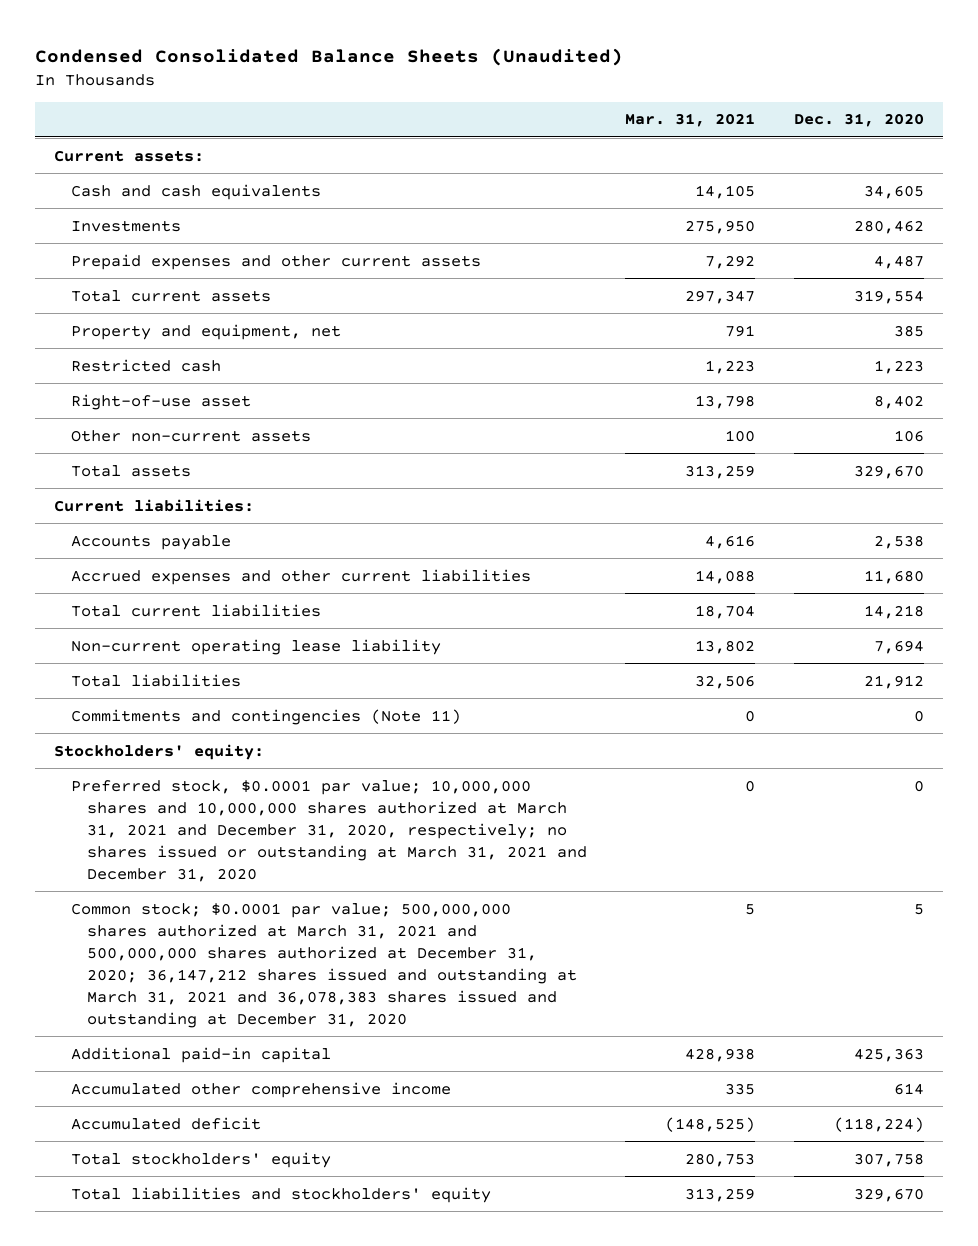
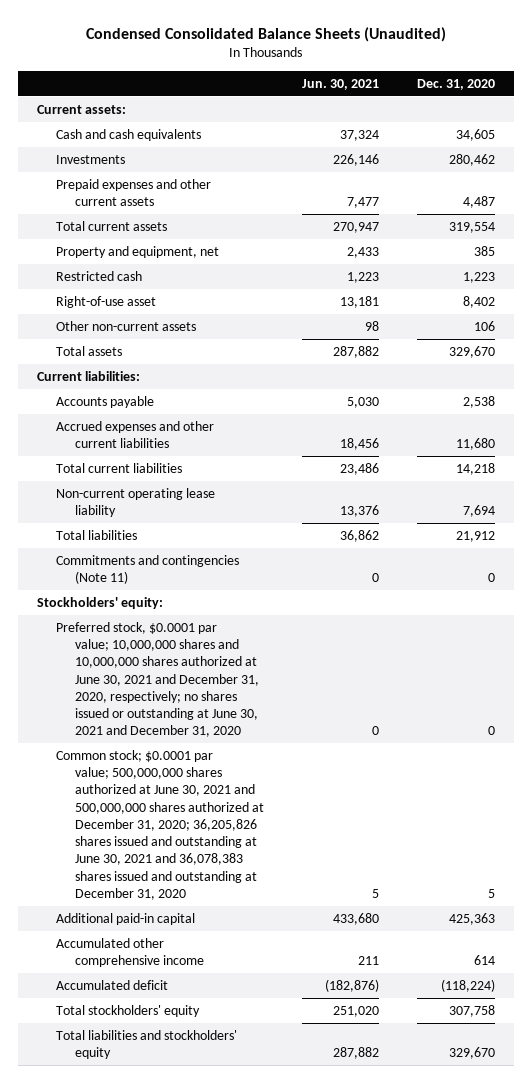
[625,113,756,128] Mar. 31, 2021 -> none
none -> [301,78,379,90] Jun. 30, 2021
[70,779,588,882] Preferred stock, $0.0001 par value; 10,000,000 shares and 10,000,000 shares authorized at March 31, 2021 and December 31, 2020, respectively; no shares issued or outstanding at March 31, 2021 and December 31, 2020 -> [55,621,260,738] Preferred stock, $0.0001 par value; 10,000,000 shares and 10,000,000 shares authorized at June 30, 2021 and December 31, 2020, respectively; no shares issued or outstanding at June 30, 2021 and December 31, 2020
[70,902,578,1028] Common stock; $0.0001 par value; 500,000,000 shares authorized at March 31, 2021 and 500,000,000 shares authorized at December 31, 2020; 36,147,212 shares issued and outstanding at March 31, 2021 and 36,078,383 shares issued and outstanding at December 31, 2020 -> [55,749,265,900] Common stock; $0.0001 par value; 500,000,000 shares authorized at June 30, 2021 and 500,000,000 shares authorized at December 31, 2020; 36,205,826 shares issued and outstanding at June 30, 2021 and 36,078,383 shares issued and outstanding at December 31, 2020

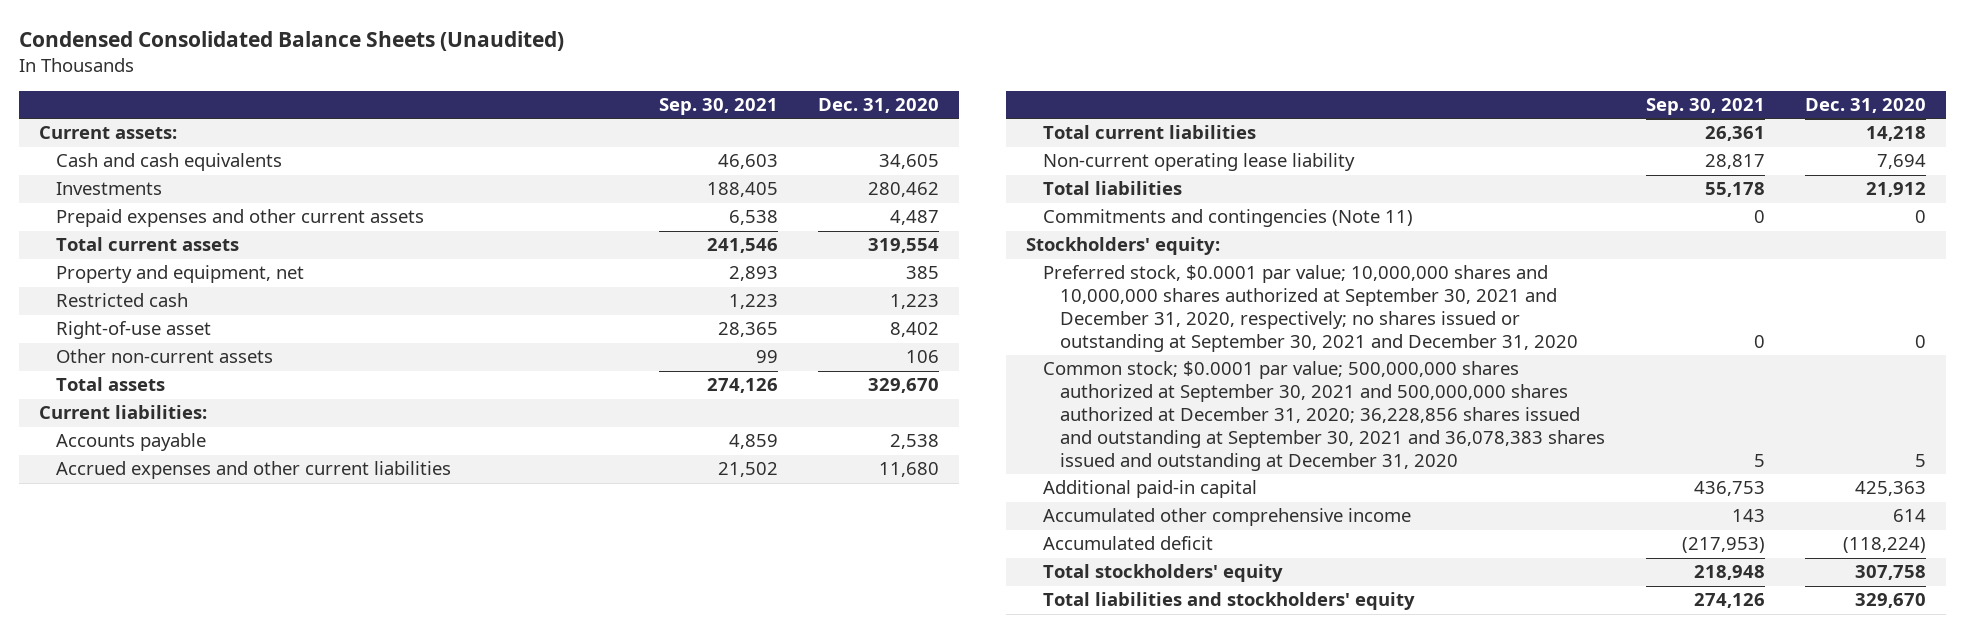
[301,78,379,90] Jun. 30, 2021 -> none
none -> [658,98,778,116] Sep. 30, 2021
[55,621,260,738] Preferred stock, $0.0001 par value; 10,000,000 shares and 10,000,000 shares authorized at June 30, 2021 and December 31, 2020, respectively; no shares issued or outstanding at June 30, 2021 and December 31, 2020 -> [1043,265,1579,353] Preferred stock, $0.0001 par value; 10,000,000 shares and 10,000,000 shares authorized at September 30, 2021 and December 31, 2020, respectively; no shares issued or outstanding at September 30, 2021 and December 31, 2020
[55,749,265,900] Common stock; $0.0001 par value; 500,000,000 shares authorized at June 30, 2021 and 500,000,000 shares authorized at December 31, 2020; 36,205,826 shares issued and outstanding at June 30, 2021 and 36,078,383 shares issued and outstanding at December 31, 2020 -> [1043,361,1606,472] Common stock; $0.0001 par value; 500,000,000 shares authorized at September 30, 2021 and 500,000,000 shares authorized at December 31, 2020; 36,228,856 shares issued and outstanding at September 30, 2021 and 36,078,383 shares issued and outstanding at December 31, 2020

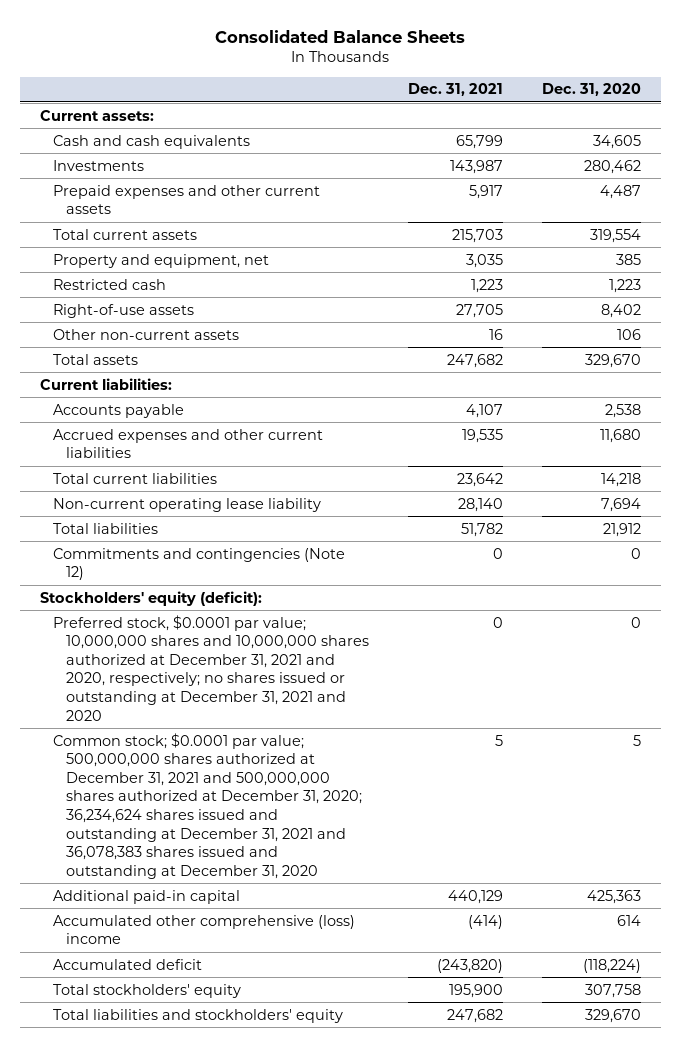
[18,31,564,52] Condensed Consolidated Balance Sheets (Unaudited) -> [215,29,466,43] Consolidated Balance Sheets
[658,98,778,116] Sep. 30, 2021 -> none
none -> [407,83,503,97] Dec. 31, 2021
[56,321,212,340] Right-of-use asset -> [52,303,194,318] Right-of-use assets
[1043,209,1414,228] Commitments and contingencies (Note 11) -> [52,547,345,581] Commitments and contingencies (Note 12)
[1025,237,1220,256] Stockholders' equity: -> [39,590,262,606] Stockholders' equity (deficit):
[1043,265,1579,353] Preferred stock, $0.0001 par value; 10,000,000 shares and 10,000,000 shares authorized at September 30, 2021 and December 31, 2020, respectively; no shares issued or outstanding at September 30, 2021 and December 31, 2020 -> [52,614,369,721] Preferred stock, $0.0001 par value; 10,000,000 shares and 10,000,000 shares authorized at December 31, 2021 and 2020, respectively; no shares issued or outstanding at December 31, 2021 and 2020
[1043,361,1606,472] Common stock; $0.0001 par value; 500,000,000 shares authorized at September 30, 2021 and 500,000,000 shares authorized at December 31, 2020; 36,228,856 shares issued and outstanding at September 30, 2021 and 36,078,383 shares issued and outstanding at December 31, 2020 -> [52,732,362,879] Common stock; $0.0001 par value; 500,000,000 shares authorized at December 31, 2021 and 500,000,000 shares authorized at December 31, 2020; 36,234,624 shares issued and outstanding at December 31, 2021 and 36,078,383 shares issued and outstanding at December 31, 2020
[1043,508,1412,527] Accumulated other comprehensive income -> [52,914,355,945] Accumulated other comprehensive (loss) income

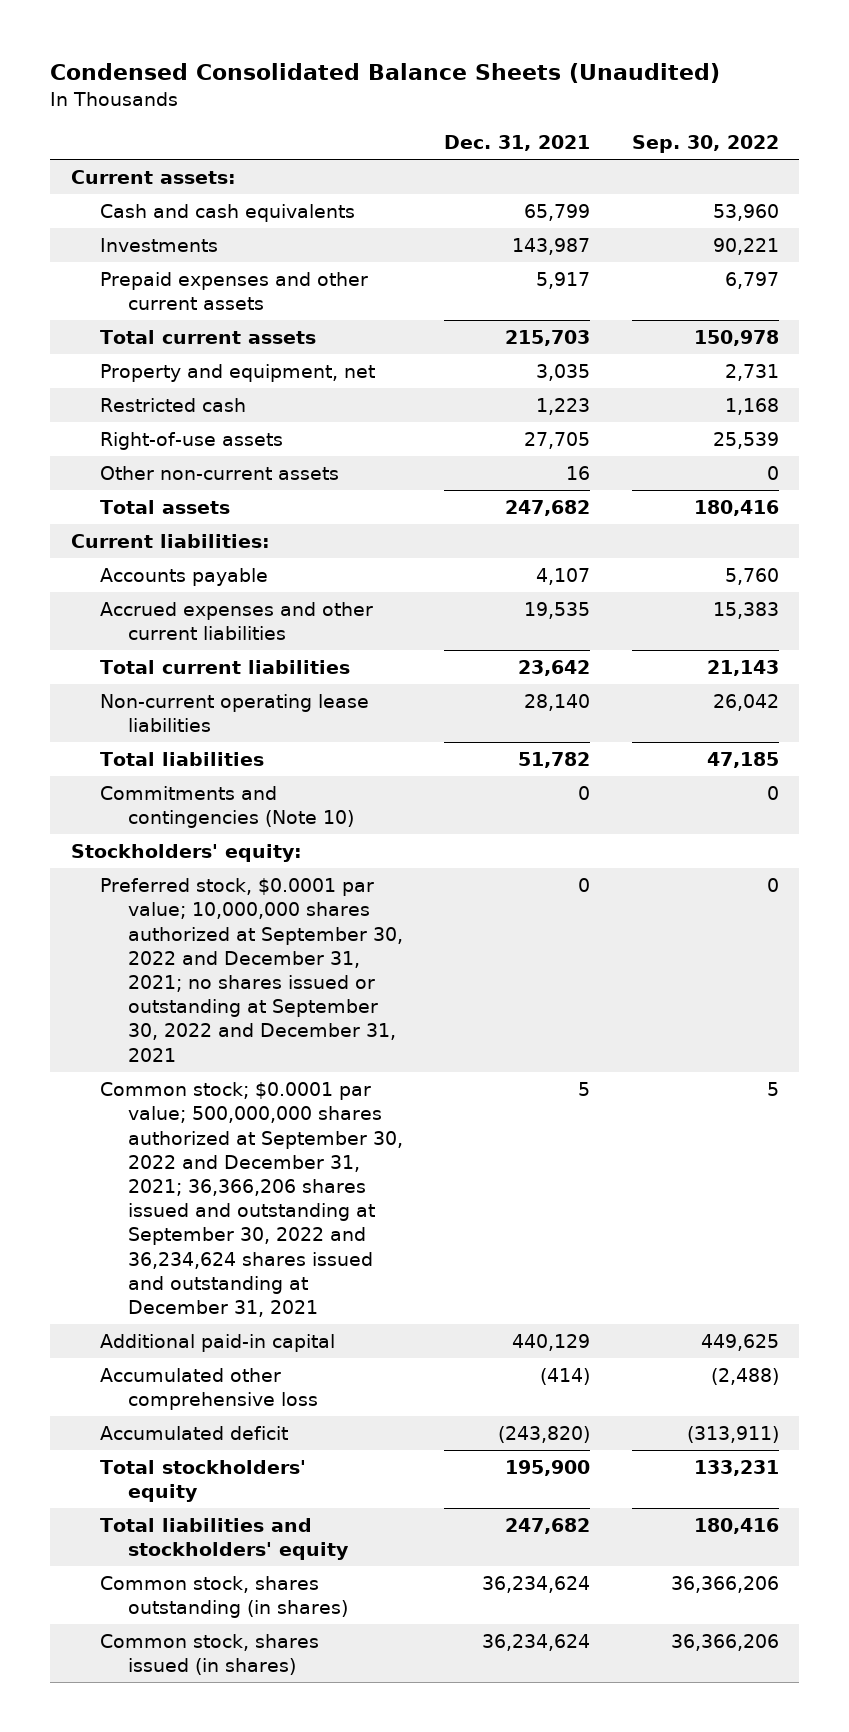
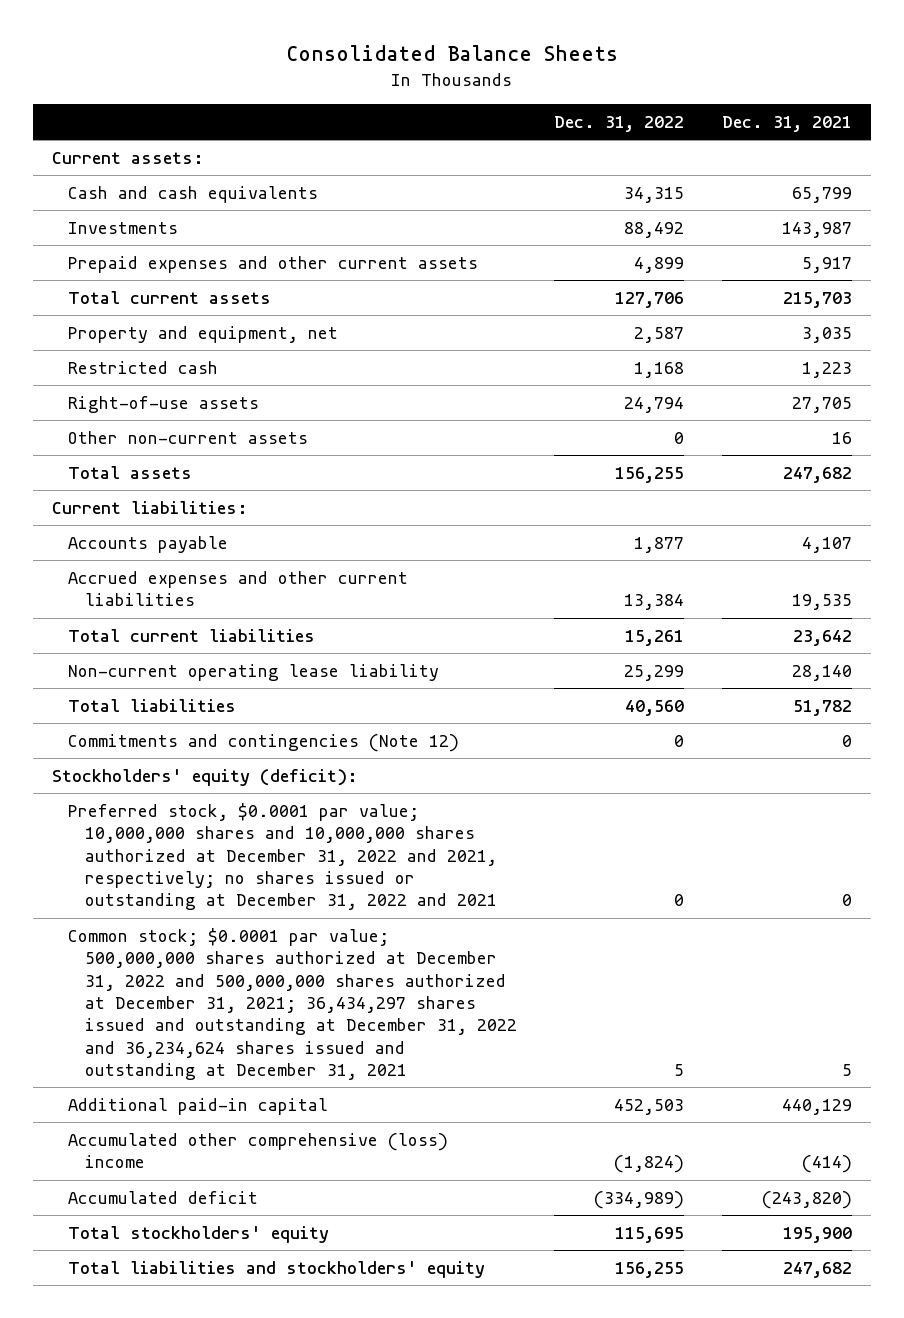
[50,62,721,83] Condensed Consolidated Balance Sheets (Unaudited) -> [286,45,619,62] Consolidated Balance Sheets
[631,134,779,153] Sep. 30, 2022 -> none
none -> [554,115,685,132] Dec. 31, 2022
[99,694,369,733] Non-current operating lease liabilities -> [68,663,440,681] Non-current operating lease liability
[99,786,355,829] Commitments and contingencies (Note 10) -> [68,733,460,752] Commitments and contingencies (Note 12)
[70,844,302,863] Stockholders' equity: -> [52,768,359,786] Stockholders' equity (deficit):
[99,878,404,1062] Preferred stock, $0.0001 par value; 10,000,000 shares authorized at September 30, 2022 and December 31, 2021; no shares issued or outstanding at September 30, 2022 and December 31, 2021 -> [68,802,497,911] Preferred stock, $0.0001 par value; 10,000,000 shares and 10,000,000 shares authorized at December 31, 2022 and 2021, respectively; no shares issued or outstanding at December 31, 2022 and 2021
[99,1082,404,1318] Common stock; $0.0001 par value; 500,000,000 shares authorized at September 30, 2022 and December 31, 2021; 36,366,206 shares issued and outstanding at September 30, 2022 and 36,234,624 shares issued and outstanding at December 31, 2021 -> [68,927,517,1080] Common stock; $0.0001 par value; 500,000,000 shares authorized at December 31, 2022 and 500,000,000 shares authorized at December 31, 2021; 36,434,297 shares issued and outstanding at December 31, 2022 and 36,234,624 shares issued and outstanding at December 31, 2021
[99,1368,319,1411] Accumulated other comprehensive loss -> [68,1132,449,1169] Accumulated other comprehensive (loss) income
[99,1576,349,1619] Common stock, shares outstanding (in shares) -> none
[99,1634,319,1676] Common stock, shares issued (in shares) -> none

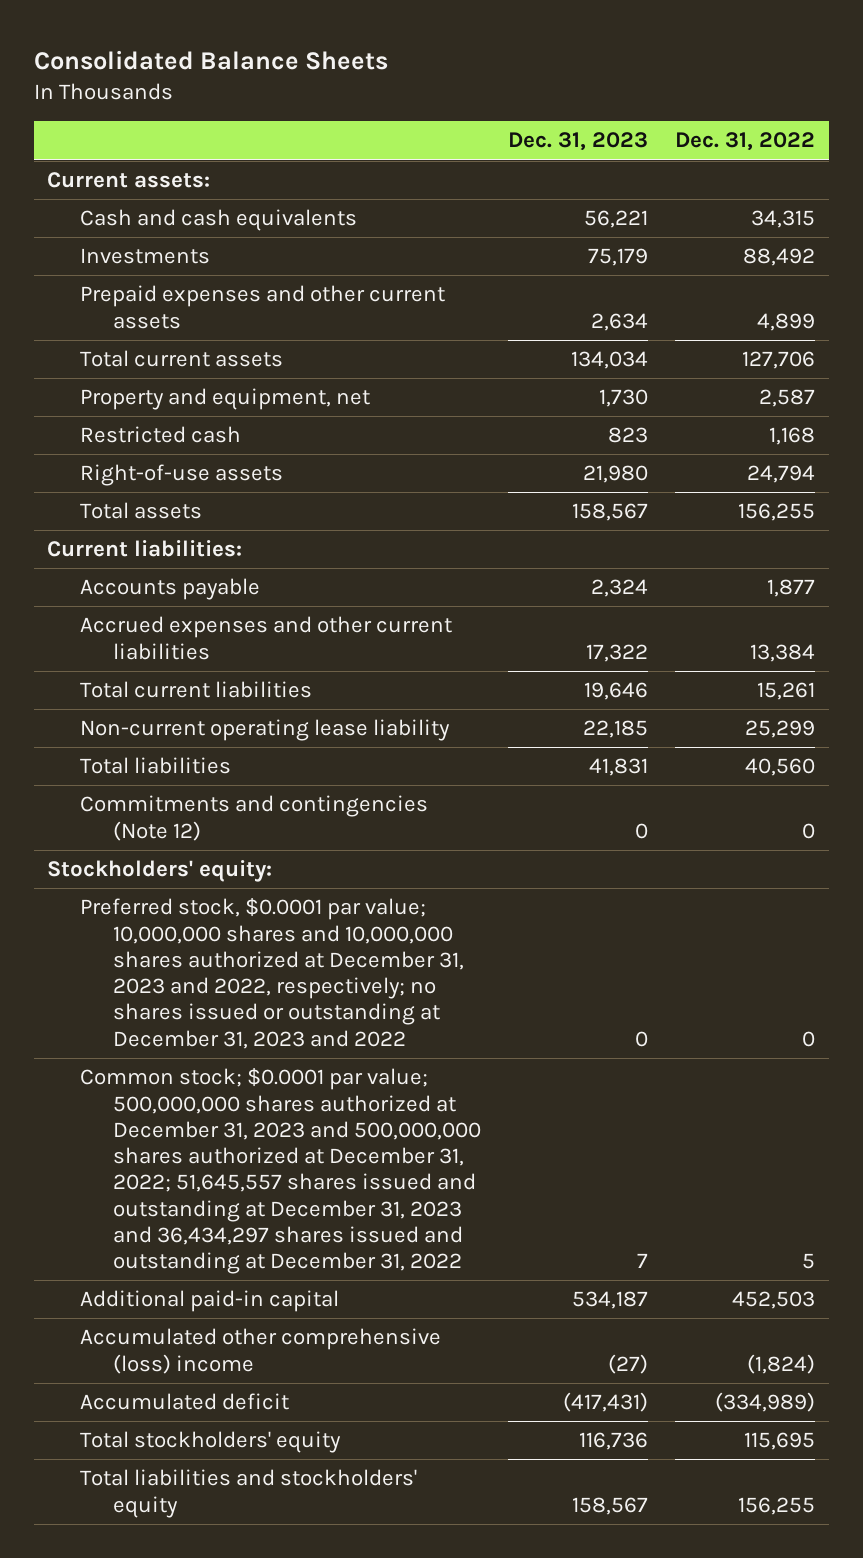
[722,115,853,132] Dec. 31, 2021 -> none
none -> [508,132,649,152] Dec. 31, 2023
[68,430,309,444] Other non-current assets -> none
[52,768,359,786] Stockholders' equity (deficit): -> [47,860,273,883] Stockholders' equity:
[68,802,497,911] Preferred stock, $0.0001 par value; 10,000,000 shares and 10,000,000 shares authorized at December 31, 2022 and 2021, respectively; no shares issued or outstanding at December 31, 2022 and 2021 -> [80,898,465,1049] Preferred stock, $0.0001 par value; 10,000,000 shares and 10,000,000 shares authorized at December 31, 2023 and 2022, respectively; no shares issued or outstanding at December 31, 2023 and 2022
[68,927,517,1080] Common stock; $0.0001 par value; 500,000,000 shares authorized at December 31, 2022 and 500,000,000 shares authorized at December 31, 2021; 36,434,297 shares issued and outstanding at December 31, 2022 and 36,234,624 shares issued and outstanding at December 31, 2021 -> [80,1068,482,1275] Common stock; $0.0001 par value; 500,000,000 shares authorized at December 31, 2023 and 500,000,000 shares authorized at December 31, 2022; 51,645,557 shares issued and outstanding at December 31, 2023 and 36,434,297 shares issued and outstanding at December 31, 2022

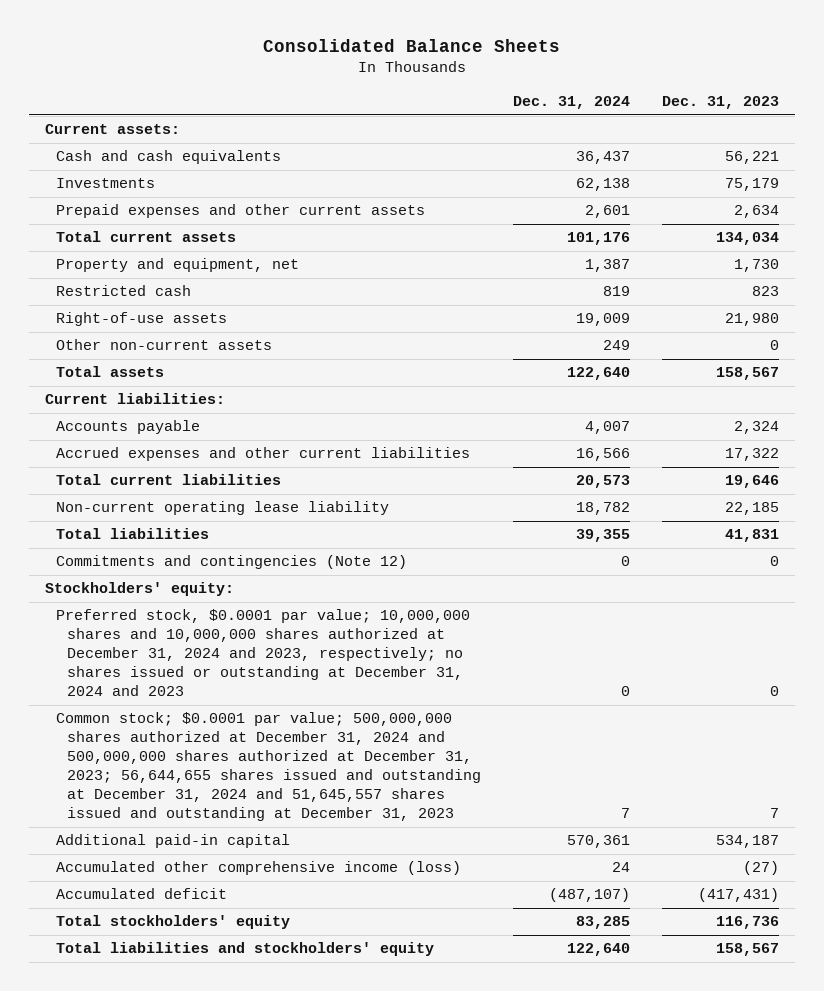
[675,132,816,152] Dec. 31, 2022 -> none
none -> [513,96,631,110] Dec. 31, 2024
none -> [55,339,272,351] Other non-current assets
[80,898,465,1049] Preferred stock, $0.0001 par value; 10,000,000 shares and 10,000,000 shares authorized at December 31, 2023 and 2022, respectively; no shares issued or outstanding at December 31, 2023 and 2022 -> [55,609,470,697] Preferred stock, $0.0001 par value; 10,000,000 shares and 10,000,000 shares authorized at December 31, 2024 and 2023, respectively; no shares issued or outstanding at December 31, 2024 and 2023
[80,1068,482,1275] Common stock; $0.0001 par value; 500,000,000 shares authorized at December 31, 2023 and 500,000,000 shares authorized at December 31, 2022; 51,645,557 shares issued and outstanding at December 31, 2023 and 36,434,297 shares issued and outstanding at December 31, 2022 -> [55,712,482,822] Common stock; $0.0001 par value; 500,000,000 shares authorized at December 31, 2024 and 500,000,000 shares authorized at December 31, 2023; 56,644,655 shares issued and outstanding at December 31, 2024 and 51,645,557 shares issued and outstanding at December 31, 2023
[80,1328,442,1374] Accumulated other comprehensive (loss) income -> [55,861,461,876] Accumulated other comprehensive income (loss)

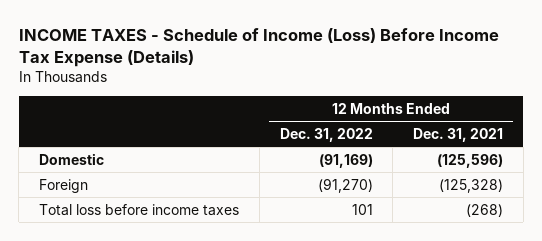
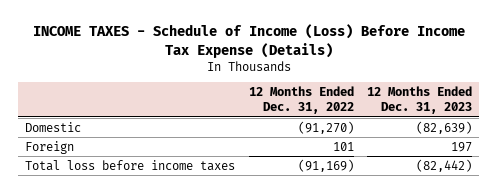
[413,127,504,142] Dec. 31, 2021 -> none
none -> [367,86,473,115] 12 Months Ended Dec. 31, 2023
[318,153,373,168] (91,169) -> [297,120,354,134] (91,270)
[317,177,373,193] (91,270) -> [332,141,354,151] 101
[351,203,373,215] 101 -> [297,158,354,172] (91,169)

